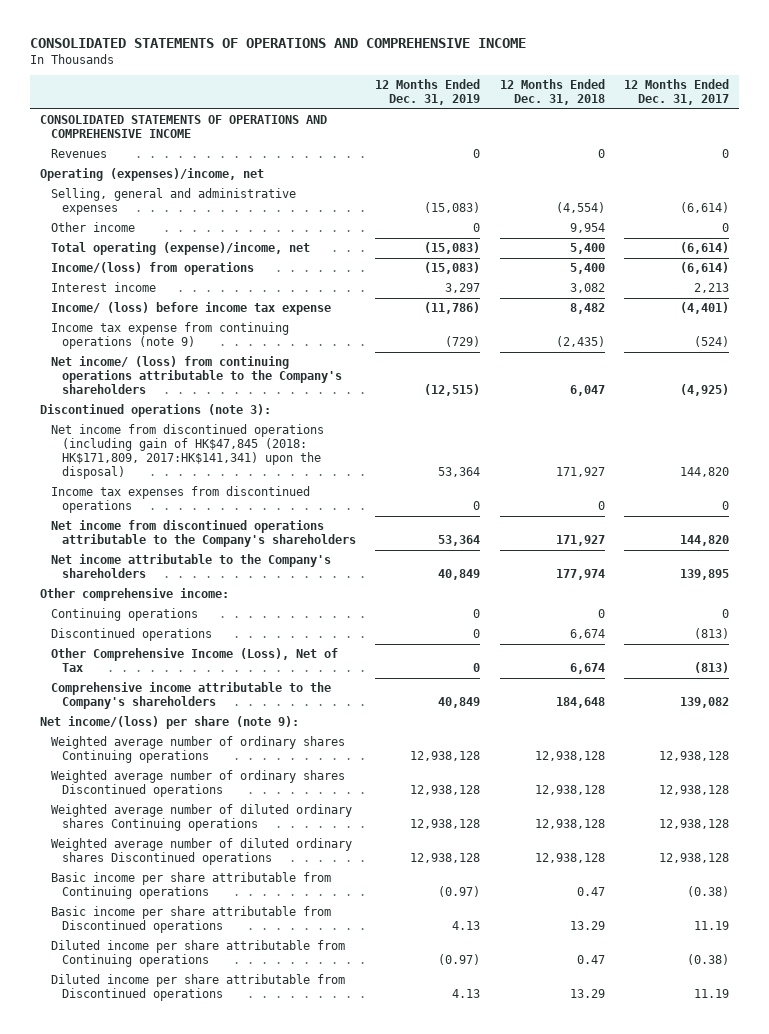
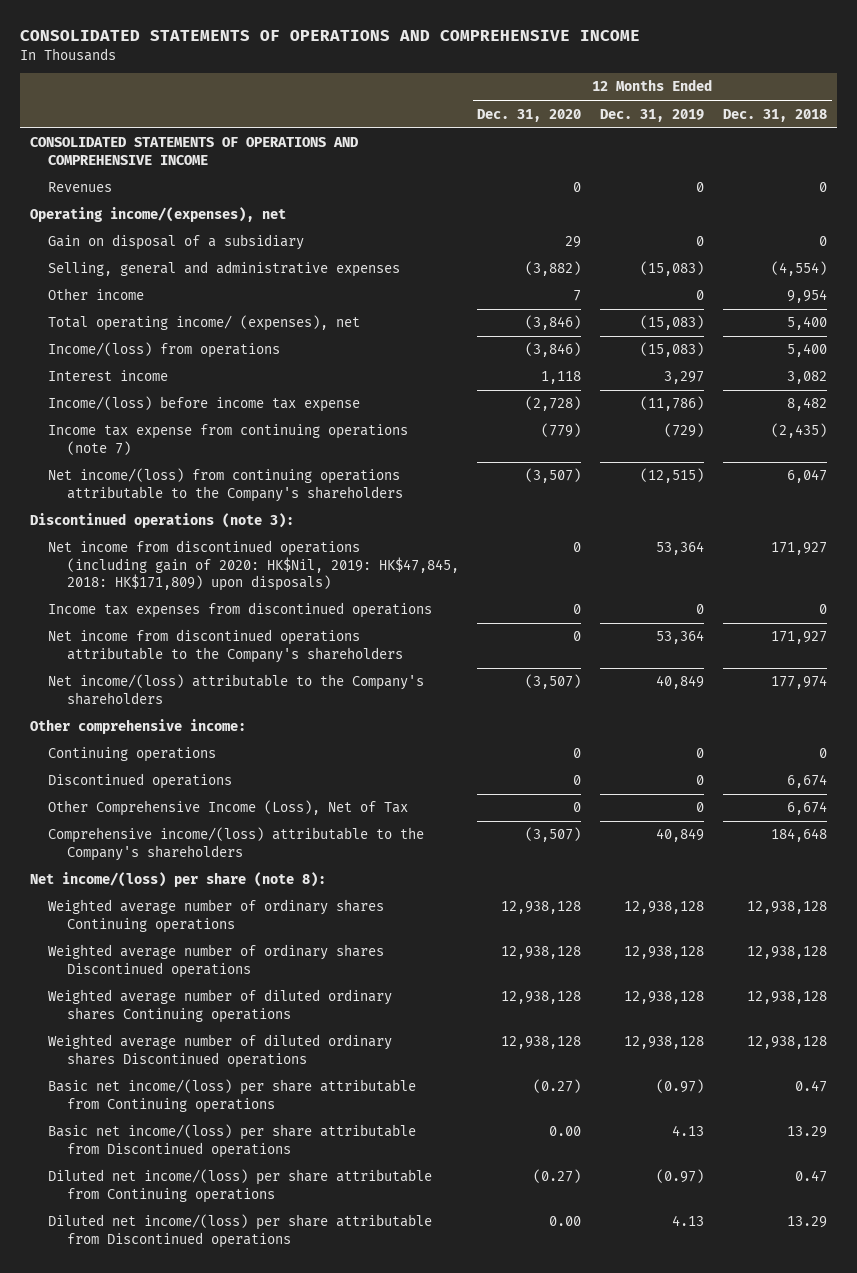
[623,79,729,106] 12 Months Ended Dec. 31, 2017 -> none
none -> [477,108,582,122] Dec. 31, 2020
[39,167,264,181] Operating (expenses)/income, net -> [29,207,286,223] Operating income/(expenses), net
none -> [48,234,305,251] Gain on disposal of a subsidiary
[50,241,310,255] Total operating (expense)/income, net -> [48,315,361,332] Total operating income/ (expenses), net
[50,301,331,315] Income/ (loss) before income tax expense -> [48,396,361,413] Income/(loss) before income tax expense
[50,321,289,350] Income tax expense from continuing operations (note 9) -> [48,424,409,455] Income tax expense from continuing operations (note 7)
[50,355,343,395] Net income/ (loss) from continuing operations attributable to the Company's shareholders -> [48,468,403,502] Net income/(loss) from continuing operations attributable to the Company's shareholders
[50,423,324,480] Net income from discontinued operations (including gain of HK$47,845 (2018: HK$171,809, 2017:HK$141,341) upon the disposal) -> [48,540,459,591] Net income from discontinued operations (including gain of 2020: HK$Nil, 2019: HK$47,845, 2018: HK$171,809) upon disposals)
[50,553,331,579] Net income attributable to the Company's shareholders -> [48,674,425,705] Net income/(loss) attributable to the Company's shareholders
[50,681,331,710] Comprehensive income attributable to the Company's shareholders -> [48,827,425,861] Comprehensive income/(loss) attributable to the Company's shareholders
[39,715,299,729] Net income/(loss) per share (note 9): -> [29,872,326,888] Net income/(loss) per share (note 8):
[50,871,331,900] Basic income per share attributable from Continuing operations -> [48,1079,417,1113] Basic net income/(loss) per share attributable from Continuing operations
[50,905,331,934] Basic income per share attributable from Discontinued operations -> [48,1124,417,1158] Basic net income/(loss) per share attributable from Discontinued operations
[50,939,345,968] Diluted income per share attributable from Continuing operations -> [48,1169,433,1203] Diluted net income/(loss) per share attributable from Continuing operations
[50,973,345,1002] Diluted income per share attributable from Discontinued operations -> [48,1214,433,1248] Diluted net income/(loss) per share attributable from Discontinued operations

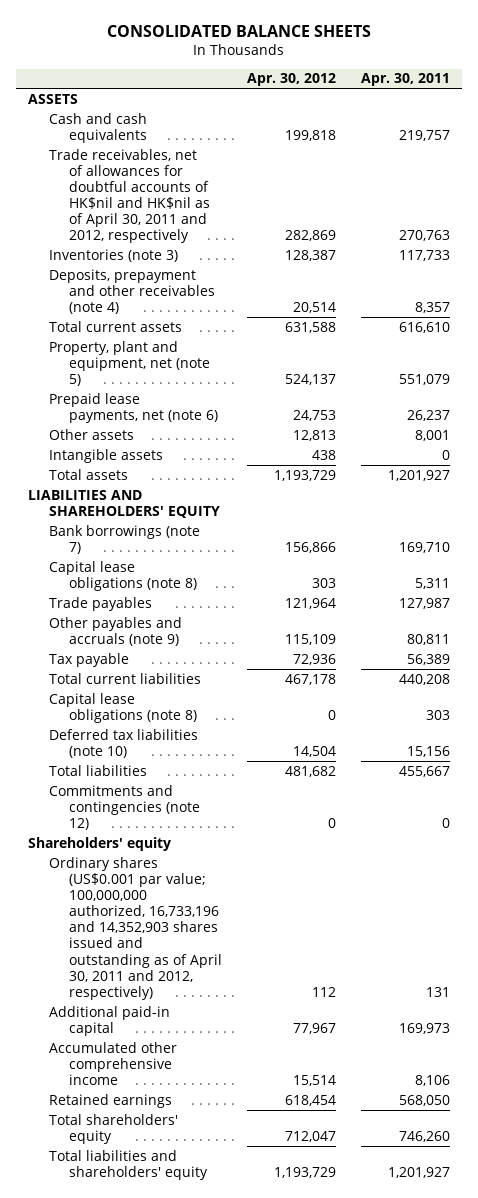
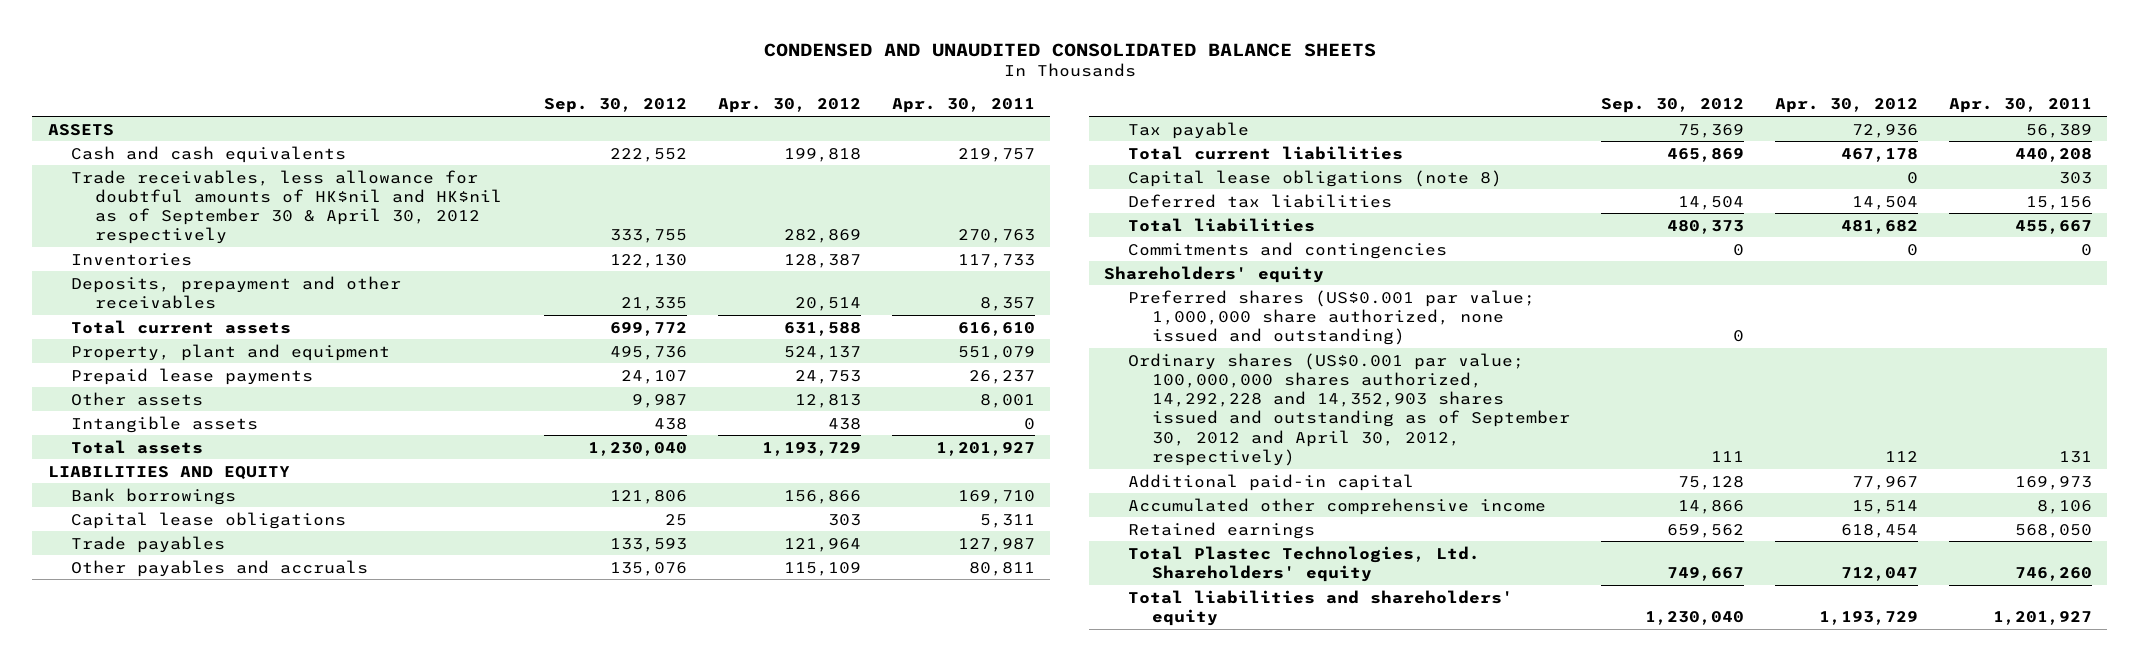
[107,24,372,37] CONSOLIDATED BALANCE SHEETS -> [763,42,1376,57] CONDENSED AND UNAUDITED CONSOLIDATED BALANCE SHEETS
none -> [543,98,687,114] Sep. 30, 2012
[48,148,211,244] Trade receivables, net of allowances for doubtful accounts of HK$nil and HK$nil as of April 30, 2011 and 2012, respectively -> [71,169,502,245] Trade receivables, less allowance for doubtful amounts of HK$nil and HK$nil as of September 30 & April 30, 2012 respectively
[48,248,178,262] Inventories (note 3) -> [71,252,193,266] Inventories
[48,268,216,314] Deposits, prepayment and other receivables (note 4) -> [71,275,402,309] Deposits, prepayment and other receivables
[48,340,211,386] Property, plant and equipment, net (note 5) -> [71,343,391,361] Property, plant and equipment
[48,392,219,423] Prepaid lease payments, net (note 6) -> [71,367,314,385] Prepaid lease payments
[28,489,220,518] LIABILITIES AND SHAREHOLDERS' EQUITY -> [47,465,290,480] LIABILITIES AND EQUITY
[48,524,200,554] Bank borrowings (note 7) -> [71,487,237,505] Bank borrowings
[48,560,198,591] Capital lease obligations (note 8) -> [71,511,347,529] Capital lease obligations
[48,616,182,646] Other payables and accruals (note 9) -> [71,559,369,577] Other payables and accruals
[48,728,198,758] Deferred tax liabilities (note 10) -> [1127,193,1392,208] Deferred tax liabilities
[48,784,201,830] Commitments and contingencies (note 12) -> [1127,241,1447,259] Commitments and contingencies
none -> [1127,289,1535,346] Preferred shares (US$0.001 par value; 1,000,000 share authorized, none issued and outstanding)
[48,856,223,1000] Ordinary shares (US$0.001 par value; 100,000,000 authorized, 16,733,196 and 14,352,903 shares issued and outstanding as of April 30, 2011 and 2012, respectively) -> [1127,352,1570,466] Ordinary shares (US$0.001 par value; 100,000,000 shares authorized, 14,292,228 and 14,352,903 shares issued and outstanding as of September 30, 2012 and April 30, 2012, respectively)
[48,1113,178,1144] Total shareholders' equity -> [1127,545,1480,582] Total Plastec Technologies, Ltd. Shareholders' equity

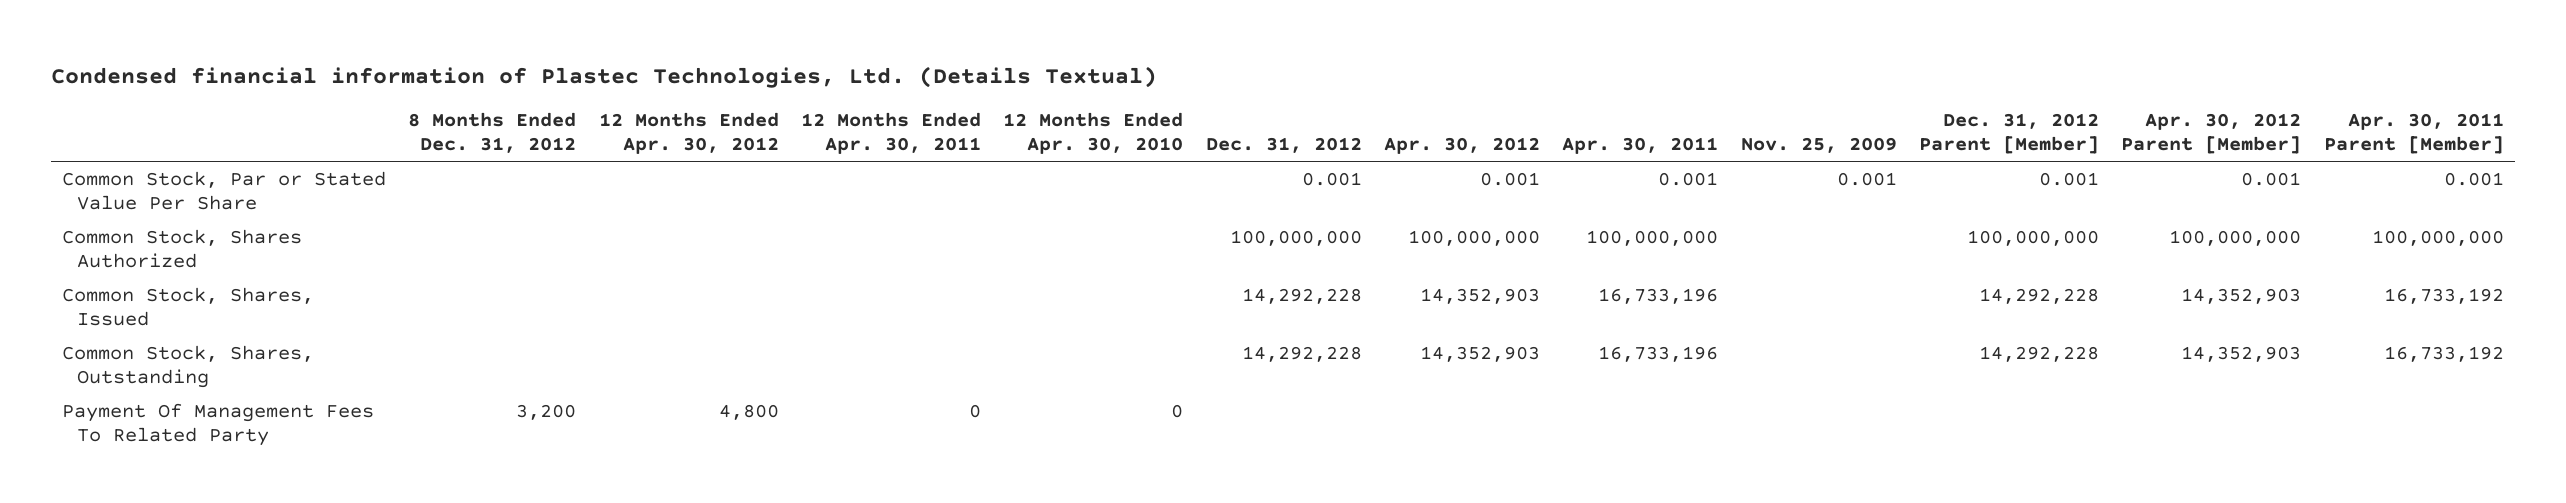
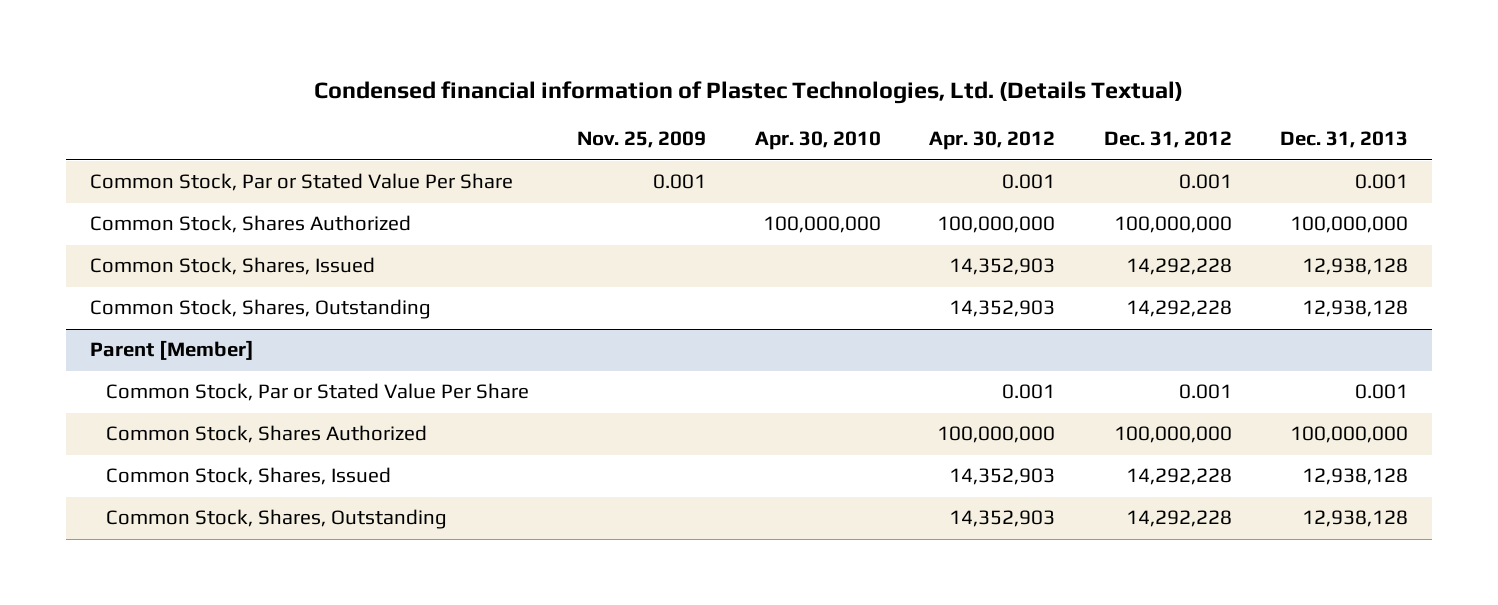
[408,111,577,154] 8 Months Ended Dec. 31, 2012 -> none
[598,111,779,155] 12 Months Ended Apr. 30, 2012 -> none
[801,111,982,155] 12 Months Ended Apr. 30, 2011 -> none
[1003,111,1184,155] 12 Months Ended Apr. 30, 2010 -> none
[1562,137,1719,155] Apr. 30, 2011 -> none
[1918,112,2099,155] Dec. 31, 2012 Parent [Member] -> none
[2121,112,2302,155] Apr. 30, 2012 Parent [Member] -> none
[2323,112,2504,155] Apr. 30, 2011 Parent [Member] -> none
none -> [754,131,881,151] Apr. 30, 2010
none -> [1280,131,1409,149] Dec. 31, 2013
[62,402,375,447] Payment Of Management Fees To Related Party -> none
none -> [90,340,255,361] Parent [Member]
none -> [105,383,529,402] Common Stock, Par or Stated Value Per Share
none -> [105,425,427,444] Common Stock, Shares Authorized
none -> [105,467,391,486] Common Stock, Shares, Issued
none -> [105,509,447,530] Common Stock, Shares, Outstanding

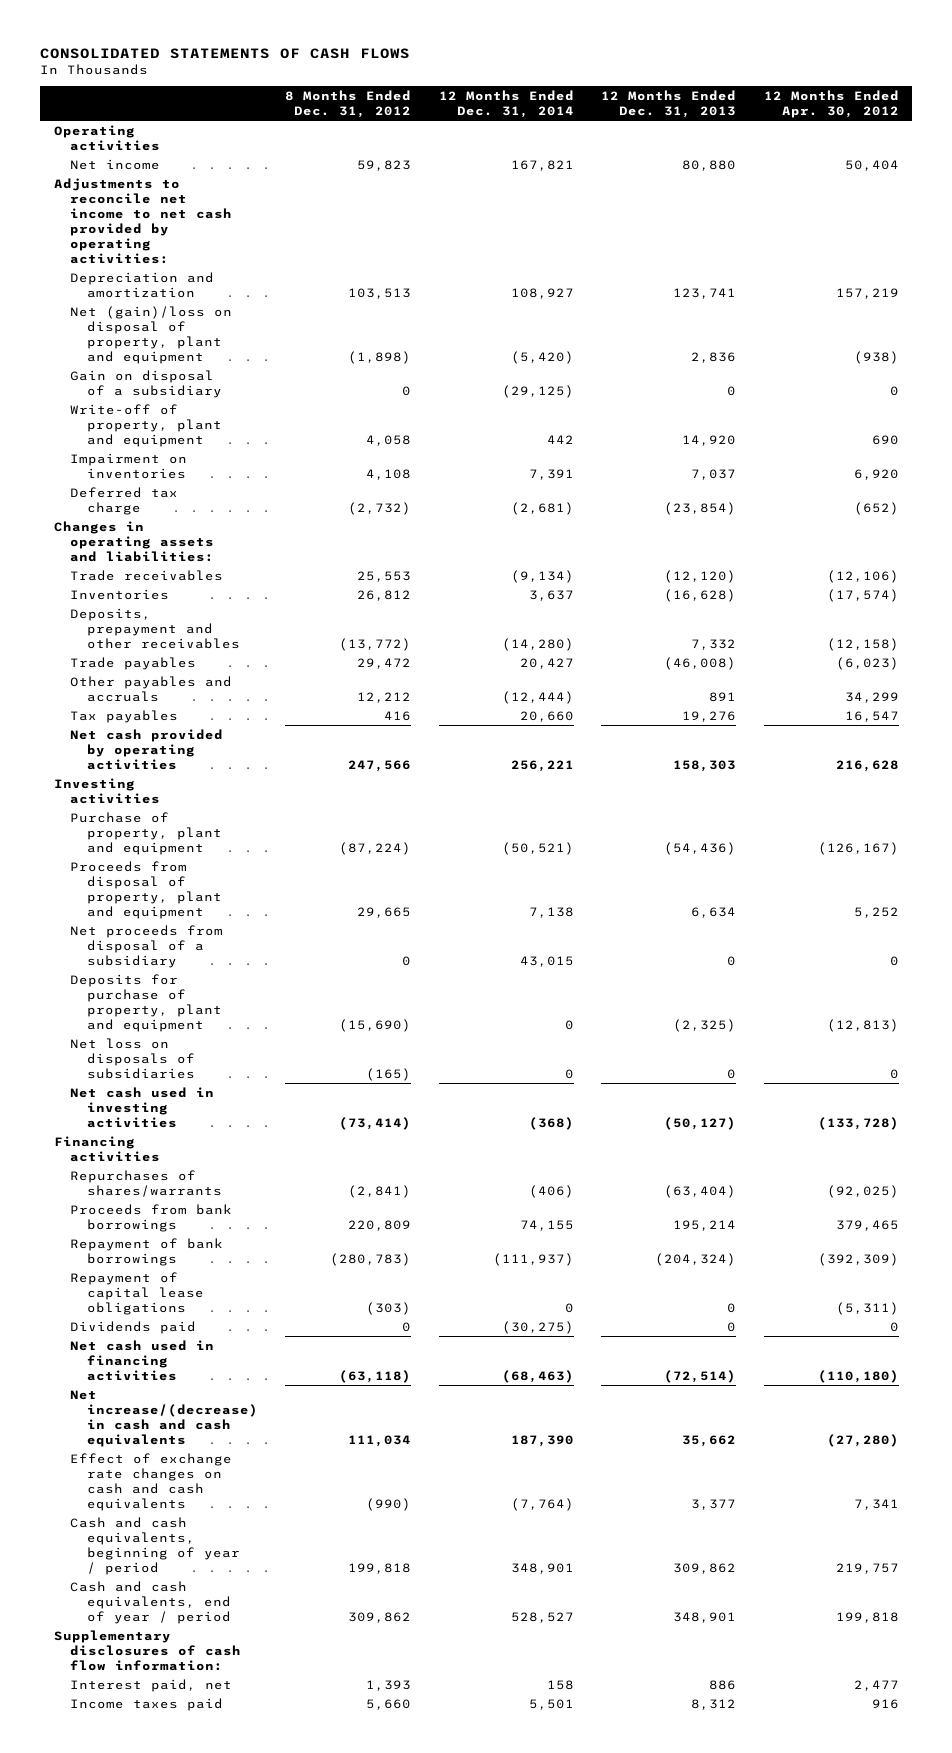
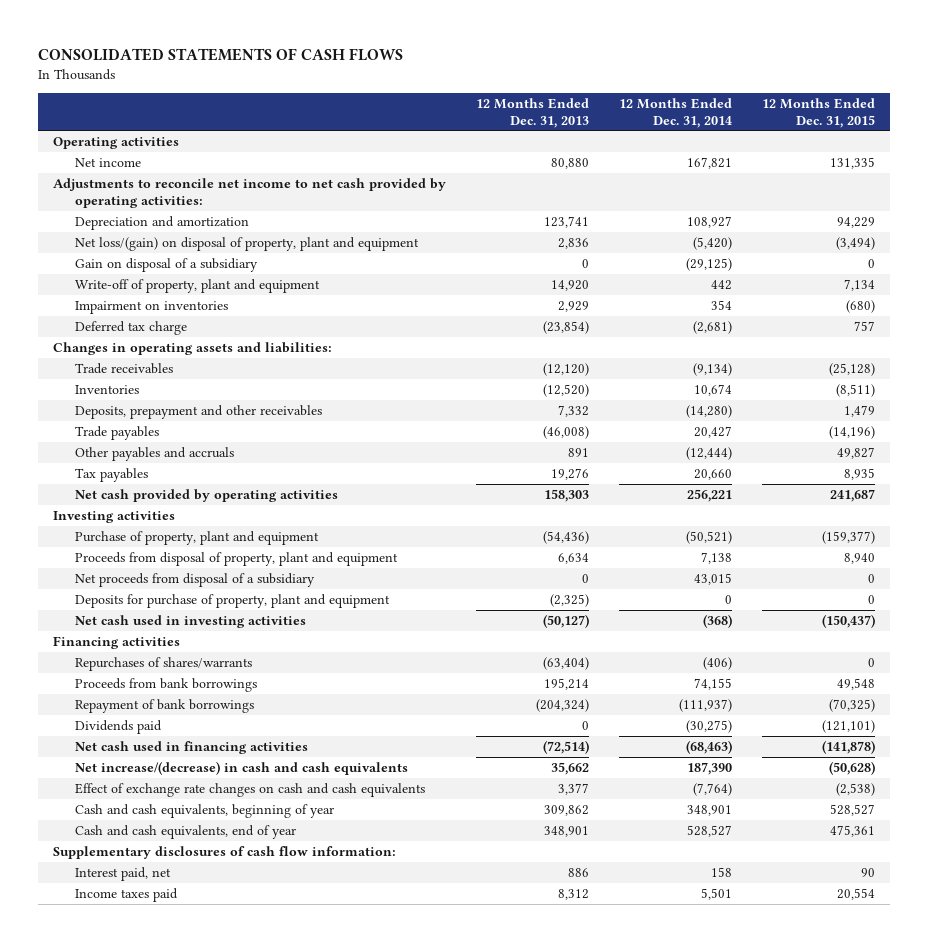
[285,89,412,118] 8 Months Ended Dec. 31, 2012 -> none
[763,89,899,118] 12 Months Ended Apr. 30, 2012 -> none
none -> [761,97,875,128] 12 Months Ended Dec. 31, 2015
[70,305,233,364] Net (gain)/loss on disposal of property, plant and equipment -> [75,236,420,251] Net loss/(gain) on disposal of property, plant and equipment
[528,468,574,480] 7,391 -> [711,299,733,310] 354
[691,468,737,480] 7,037 -> [558,300,590,312] 2,929
[528,589,574,601] 3,637 -> [694,383,733,396] 10,674
[664,588,737,602] (16,628) -> [543,383,590,397] (12,520)
[70,1037,195,1079] Net loss on disposals of subsidiaries -> none
[70,1271,204,1315] Repayment of capital lease obligations -> none
[70,1516,240,1575] Cash and cash equivalents, beginning of year / period -> [75,803,335,818] Cash and cash equivalents, beginning of year
[70,1580,231,1624] Cash and cash equivalents, end of year / period -> [75,824,297,839] Cash and cash equivalents, end of year

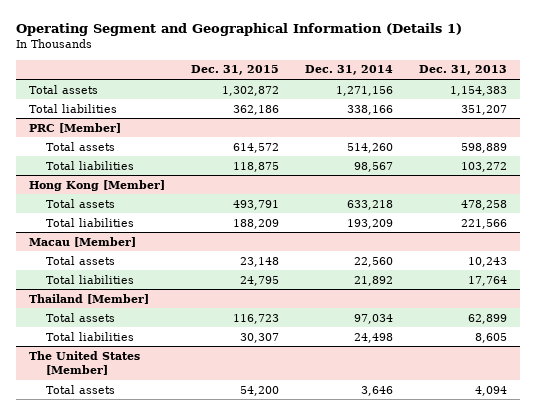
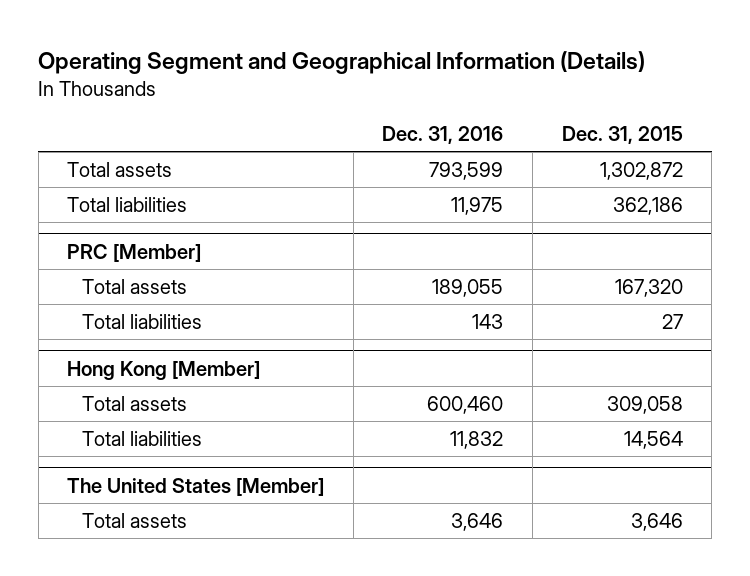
[15,23,462,37] Operating Segment and Geographical Information (Details 1) -> [38,51,646,75] Operating Segment and Geographical Information (Details)
[304,65,393,76] Dec. 31, 2014 -> none
[418,65,507,76] Dec. 31, 2013 -> none
none -> [382,126,504,145] Dec. 31, 2016
[232,142,279,153] 614,572 -> [614,278,683,297] 167,320
[232,161,279,172] 118,875 -> [661,313,683,329] 27
[28,236,136,247] Macau [Member] -> none
[46,255,116,265] Total assets -> none
[46,274,135,284] Total liabilities -> none
[28,293,149,304] Thailand [Member] -> none
[46,312,116,322] Total assets -> none
[46,331,135,341] Total liabilities -> none
[232,199,279,210] 493,791 -> [606,395,683,414] 309,058
[232,218,279,229] 188,209 -> [623,430,683,449] 14,564
[239,385,279,396] 54,200 -> [630,512,683,531] 3,646

